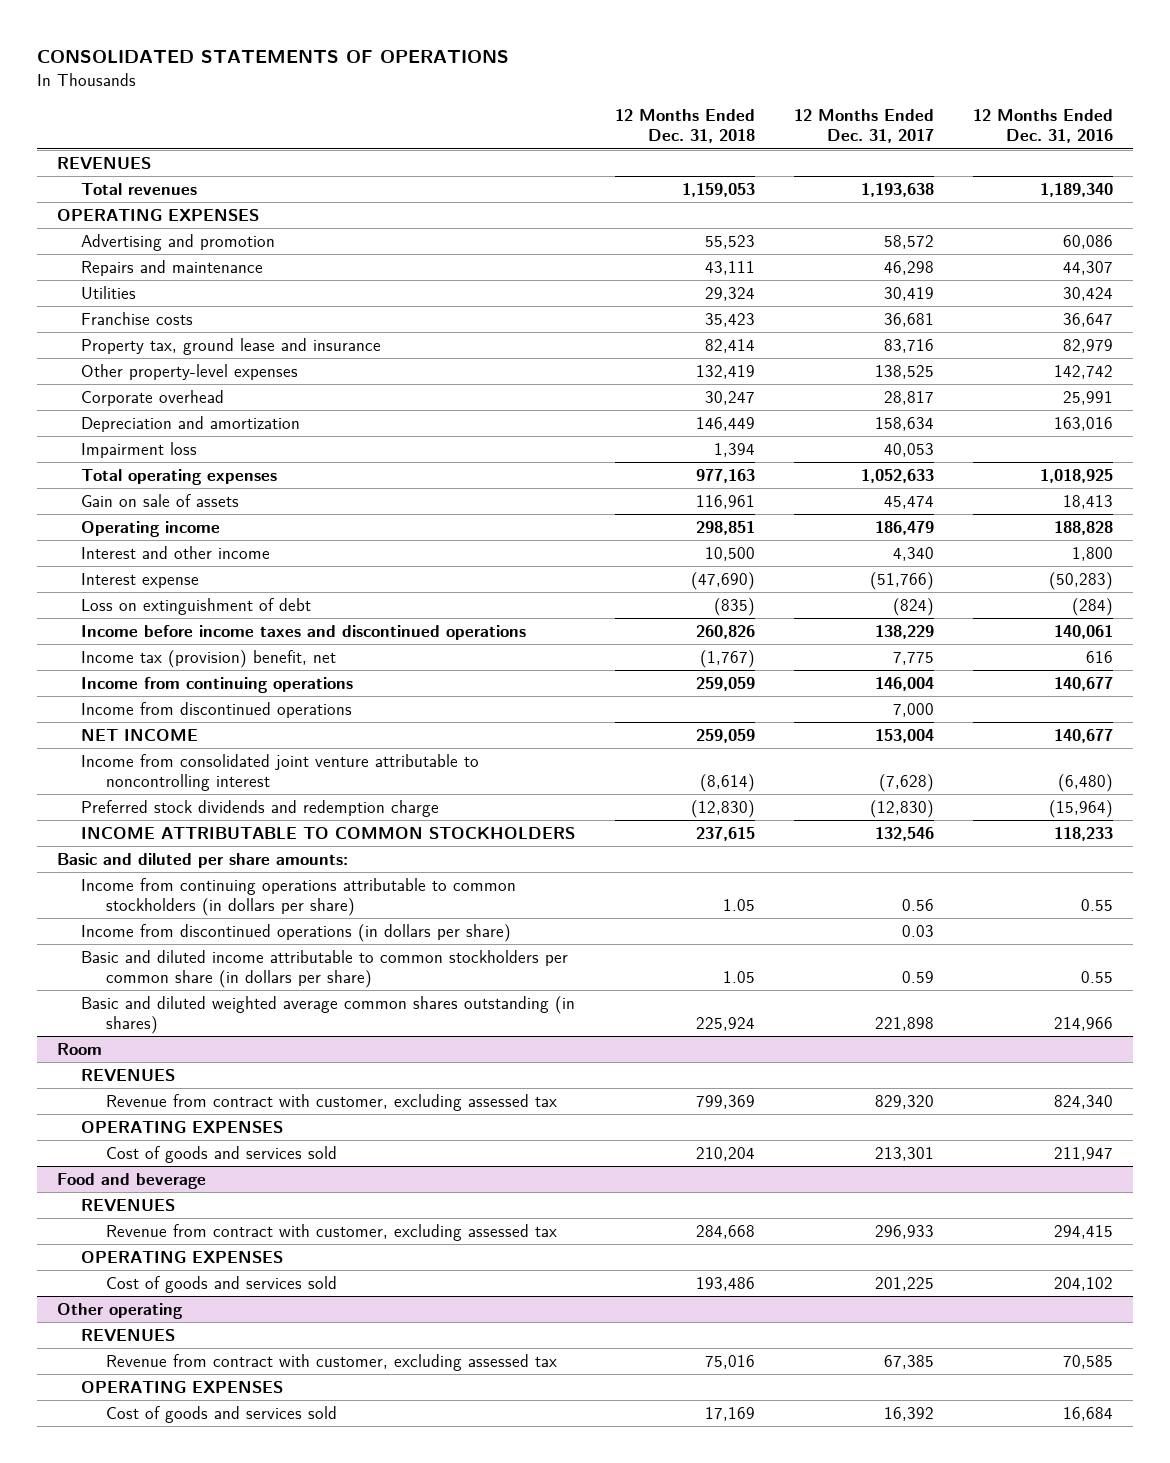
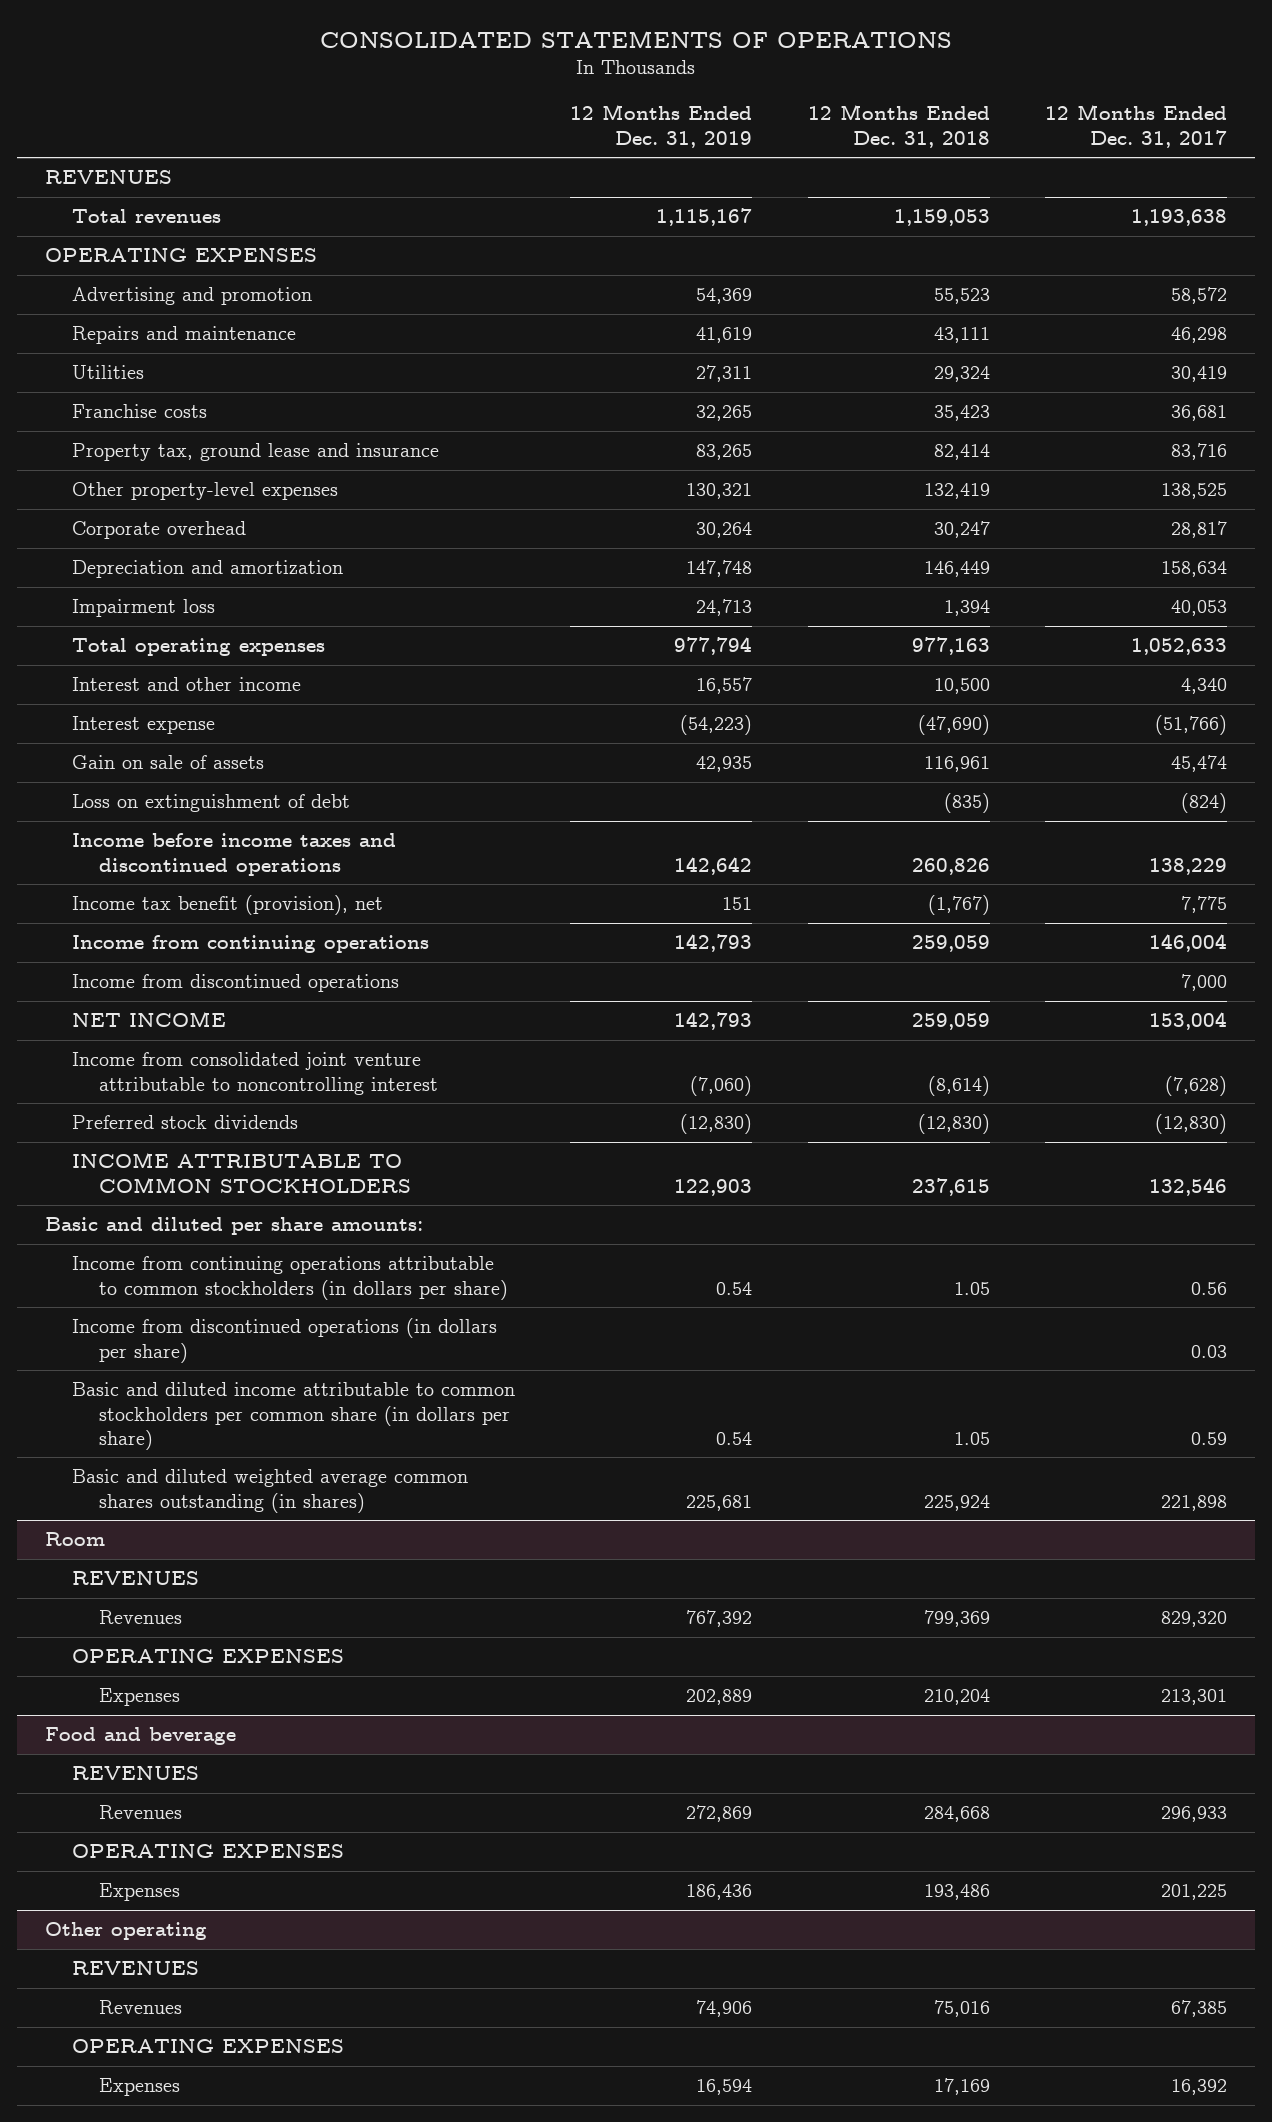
[973,109,1114,144] 12 Months Ended Dec. 31, 2016 -> none
none -> [570,104,753,148] 12 Months Ended Dec. 31, 2019
[81,520,221,537] Operating income -> none
[81,493,240,507] Gain on sale of assets -> [71,755,264,770] Gain on sale of assets
[81,649,337,668] Income tax (provision) benefit, net -> [71,895,383,916] Income tax benefit (provision), net
[81,799,440,817] Preferred stock dividends and redemption charge -> [71,1115,298,1130] Preferred stock dividends
[105,1093,557,1111] Revenue from contract with customer, excluding assessed tax -> [99,1610,183,1625] Revenues
[105,1145,337,1163] Cost of goods and services sold -> [99,1688,181,1707] Expenses
[105,1223,557,1241] Revenue from contract with customer, excluding assessed tax -> [99,1805,183,1820] Revenues
[105,1275,337,1293] Cost of goods and services sold -> [99,1883,181,1902] Expenses
[105,1353,557,1371] Revenue from contract with customer, excluding assessed tax -> [99,2000,183,2015] Revenues
[105,1405,337,1423] Cost of goods and services sold -> [99,2078,181,2097] Expenses

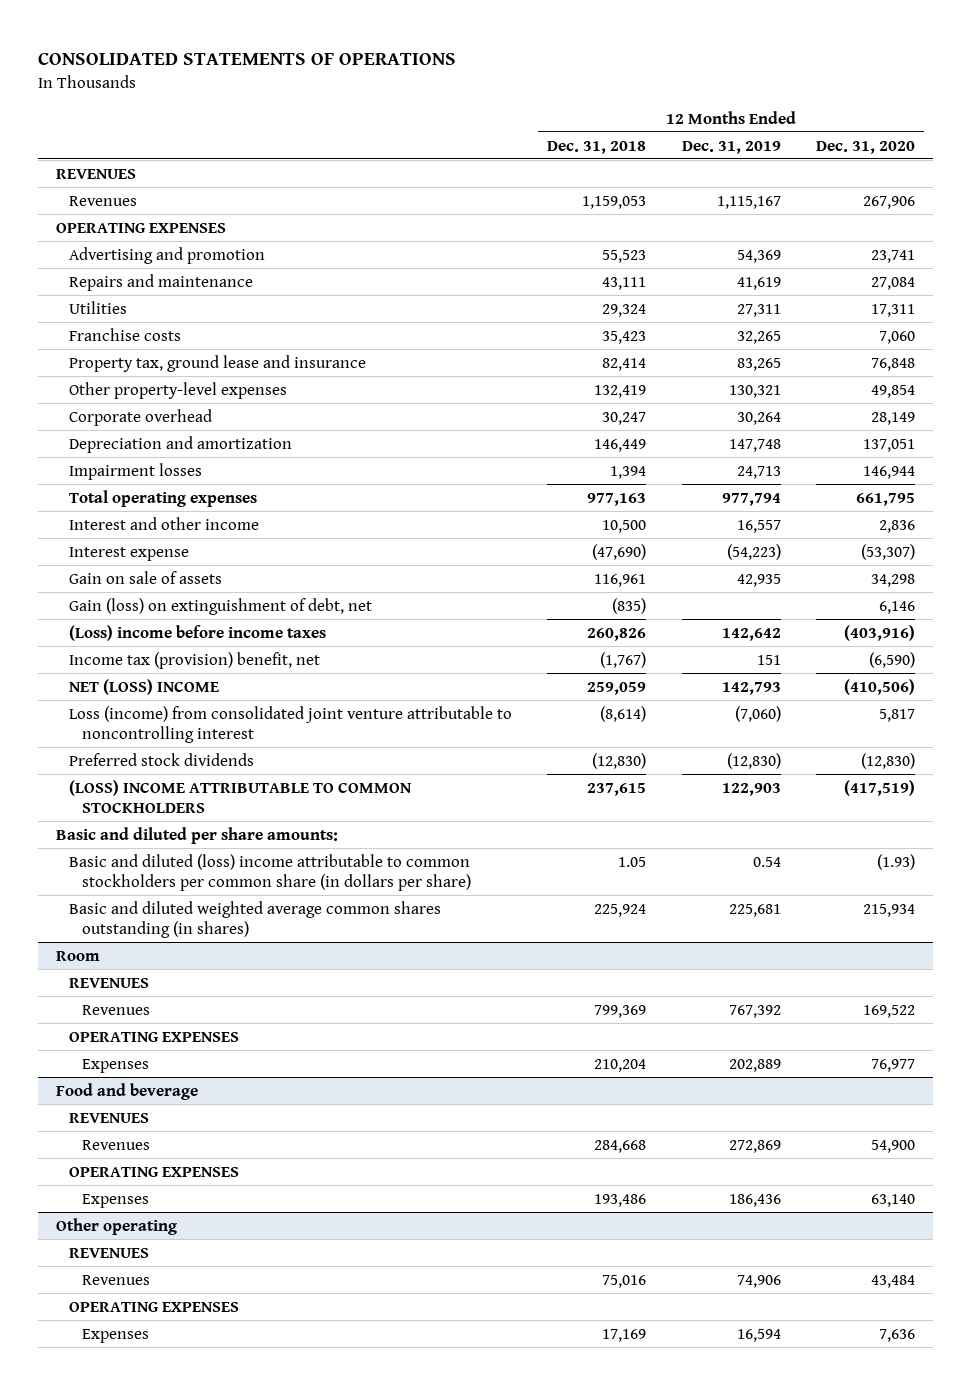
[1045,104,1228,148] 12 Months Ended Dec. 31, 2017 -> none
none -> [816,140,916,154] Dec. 31, 2020
[71,209,221,224] Total revenues -> [68,195,137,206] Revenues
[71,599,215,618] Impairment loss -> [68,462,202,480] Impairment losses
[71,935,429,954] Income from continuing operations -> none
[71,974,399,993] Income from discontinued operations -> none
[71,794,350,813] Loss on extinguishment of debt -> [68,597,372,615] Gain (loss) on extinguishment of debt, net
[71,833,396,876] Income before income taxes and discontinued operations -> [68,624,326,641] (Loss) income before income taxes
[71,895,383,916] Income tax benefit (provision), net -> [68,651,320,669] Income tax (provision) benefit, net
[71,1011,226,1028] NET INCOME -> [68,678,219,695] NET (LOSS) INCOME
[71,1052,439,1095] Income from consolidated joint venture attributable to noncontrolling interest -> [68,705,512,744] Loss (income) from consolidated joint venture attributable to noncontrolling interest
[71,1152,412,1193] INCOME ATTRIBUTABLE TO COMMON STOCKHOLDERS -> [68,779,412,814] (LOSS) INCOME ATTRIBUTABLE TO COMMON STOCKHOLDERS
[71,1256,509,1300] Income from continuing operations attributable to common stockholders (in dollars per share) -> none
[71,1318,497,1363] Income from discontinued operations (in dollars per share) -> none
[71,1382,515,1450] Basic and diluted income attributable to common stockholders per common share (in dollars per share) -> [68,853,471,892] Basic and diluted (loss) income attributable to common stockholders per common share (in dollars per share)

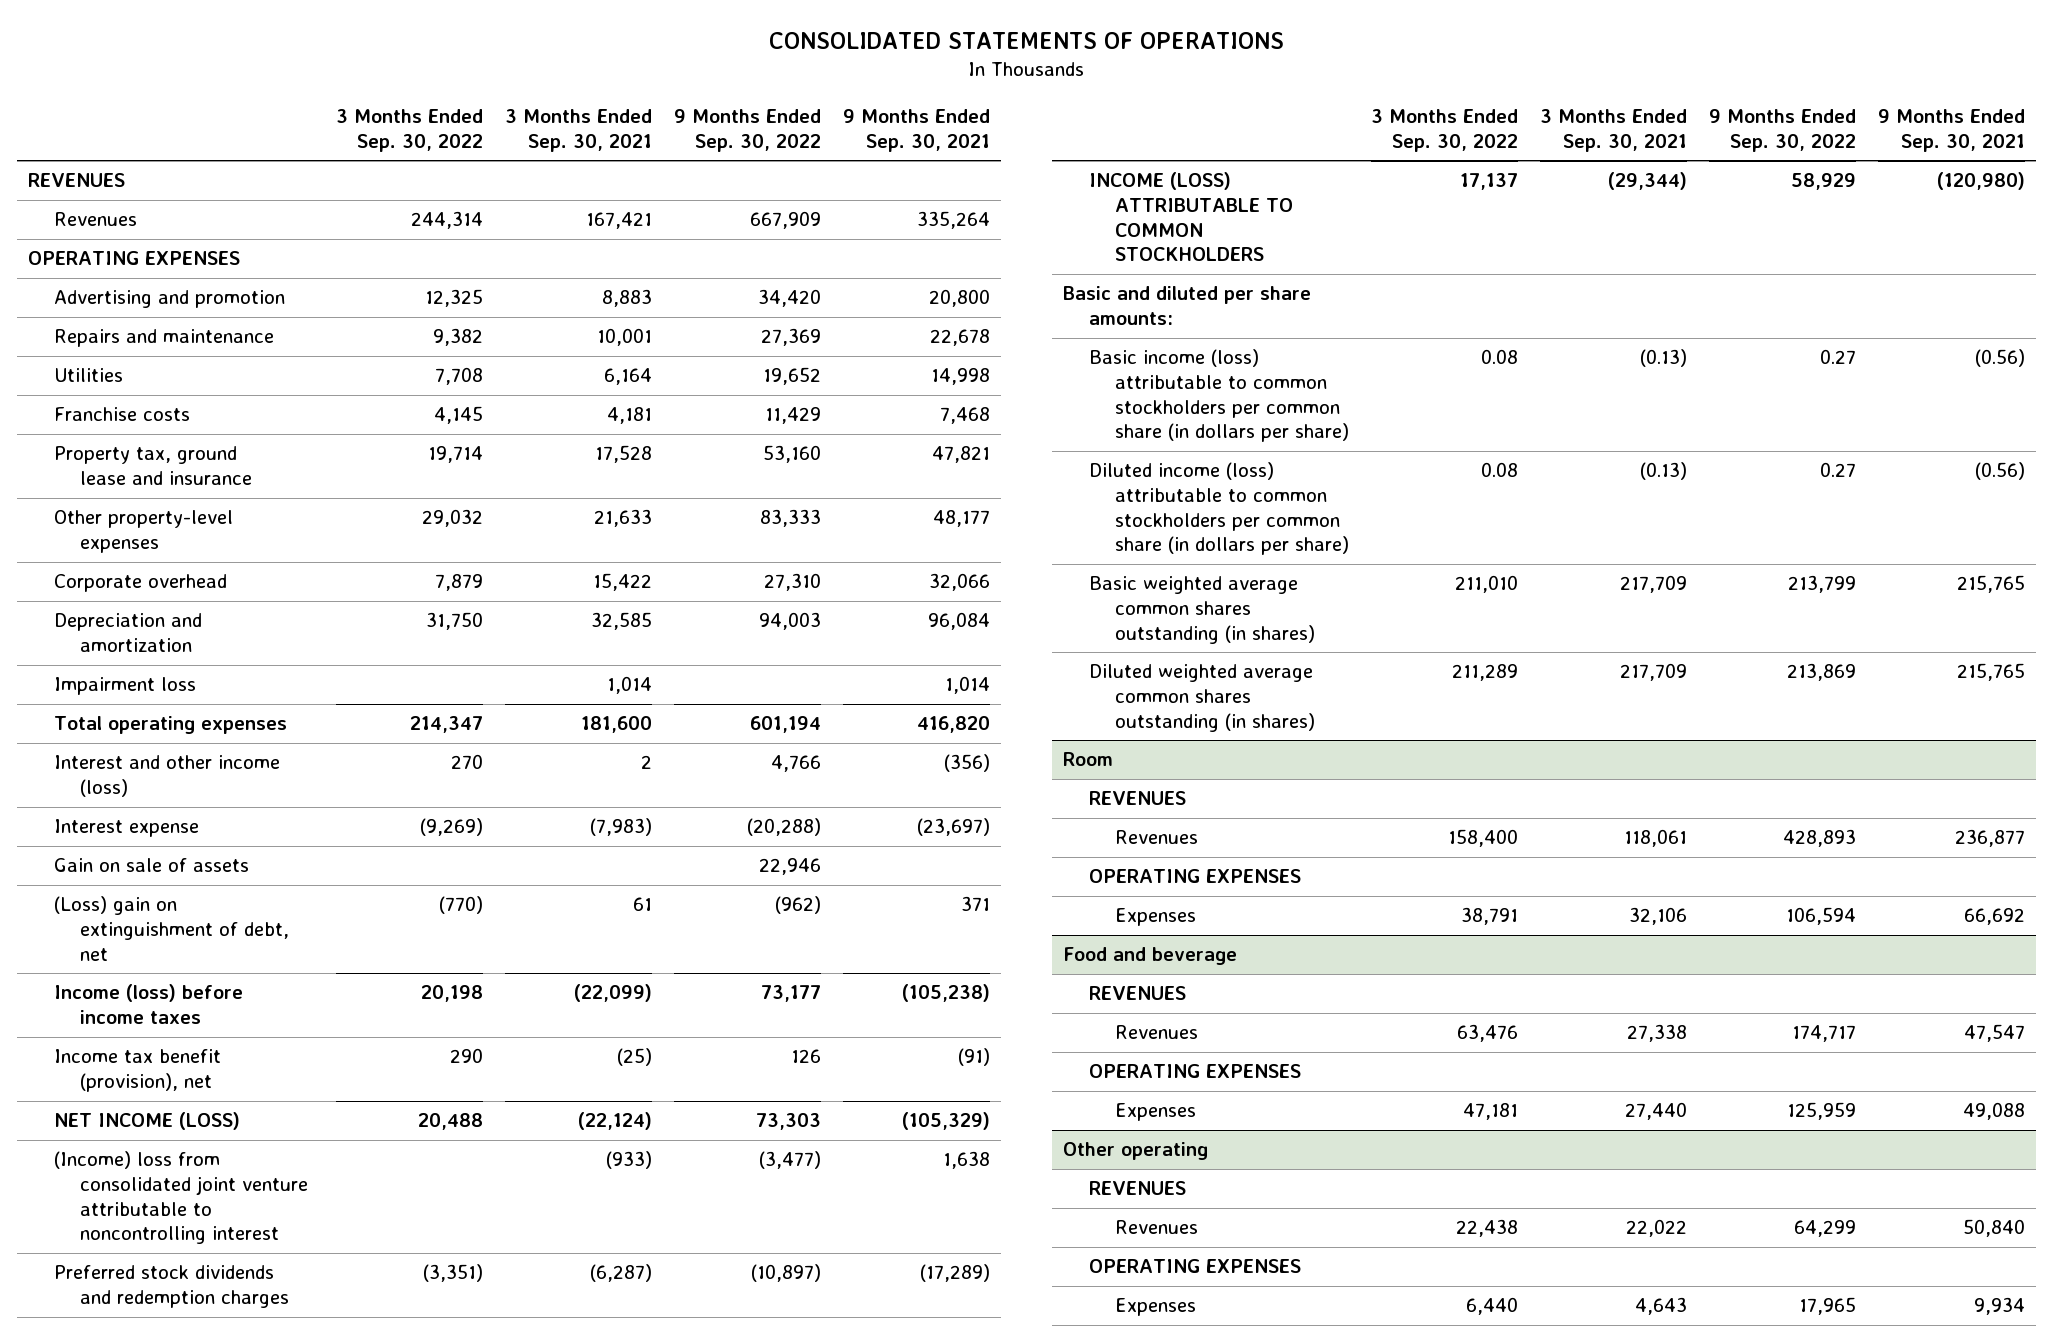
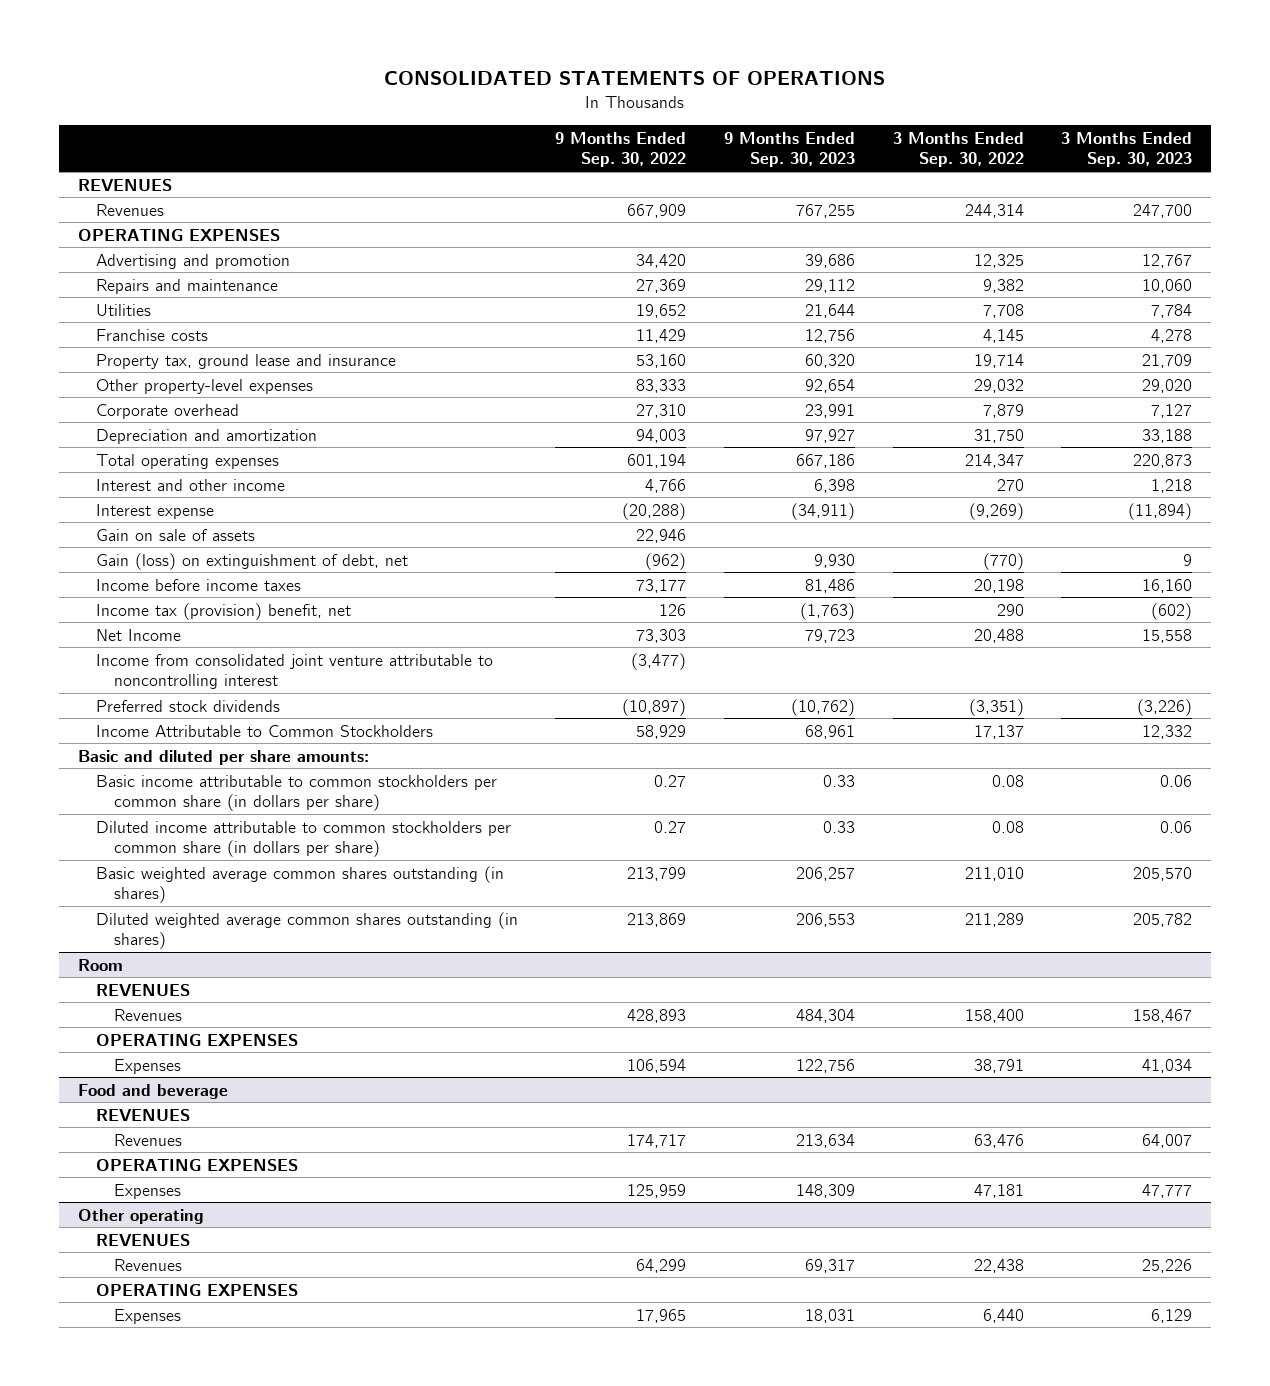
[505,108,653,152] 3 Months Ended Sep. 30, 2021 -> none
[843,108,991,152] 9 Months Ended Sep. 30, 2021 -> none
none -> [723,132,855,168] 9 Months Ended Sep. 30, 2023
none -> [1061,132,1193,168] 3 Months Ended Sep. 30, 2023
[54,677,197,696] Impairment loss -> none
[54,755,281,798] Interest and other income (loss) -> [95,478,285,491] Interest and other income
[54,896,290,961] (Loss) gain on extinguishment of debt, net -> [95,552,408,570] Gain (loss) on extinguishment of debt, net
[54,984,244,1025] Income (loss) before income taxes -> [95,578,301,591] Income before income taxes
[54,1049,222,1093] Income tax benefit (provision), net -> [95,602,351,620] Income tax (provision) benefit, net
[54,1112,241,1131] NET INCOME (LOSS) -> [95,628,181,641] Net Income
[54,1151,309,1245] (Income) loss from consolidated joint venture attributable to noncontrolling interest -> [95,653,493,689] Income from consolidated joint venture attributable to noncontrolling interest
[54,1265,290,1309] Preferred stock dividends and redemption charges -> [95,699,280,712] Preferred stock dividends
[1089,172,1294,262] INCOME (LOSS) ATTRIBUTABLE TO COMMON STOCKHOLDERS -> [95,724,433,737] Income Attributable to Common Stockholders
[1089,349,1350,443] Basic income (loss) attributable to common stockholders per common share (in dollars per share) -> [95,774,497,811] Basic income attributable to common stockholders per common share (in dollars per share)
[1089,462,1350,556] Diluted income (loss) attributable to common stockholders per common share (in dollars per share) -> [95,820,511,857] Diluted income attributable to common stockholders per common share (in dollars per share)

